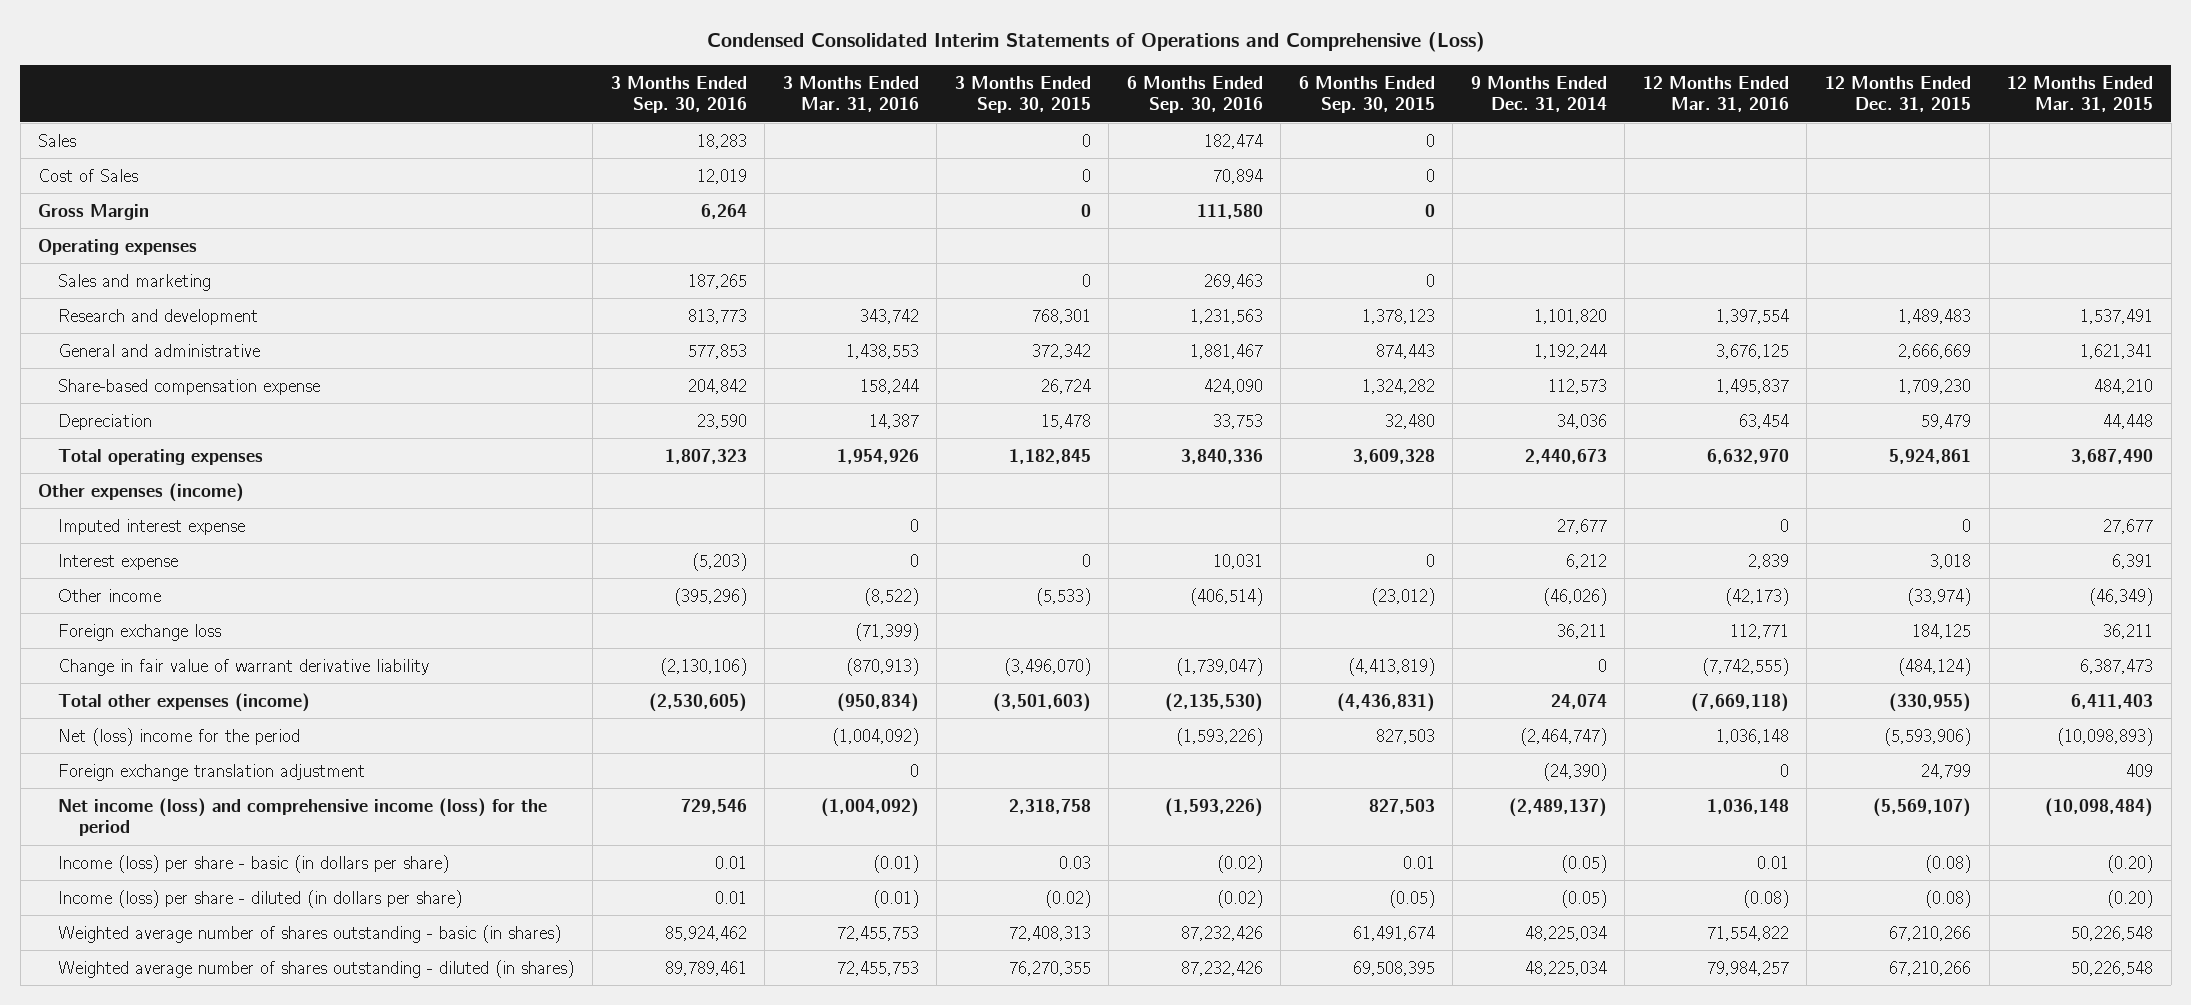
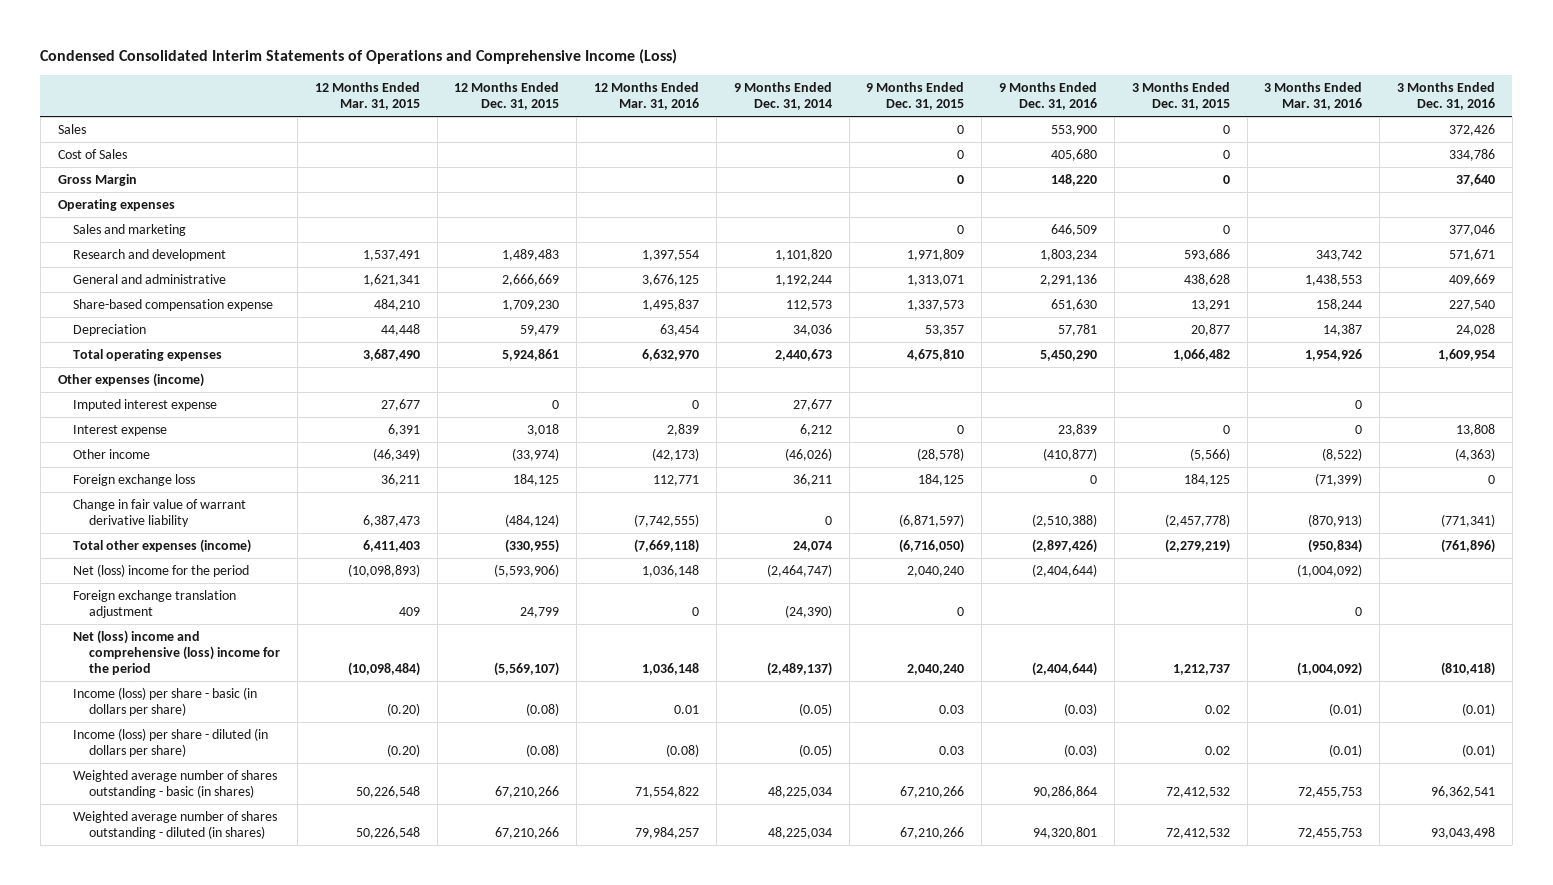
[706,32,1485,53] Condensed Consolidated Interim Statements of Operations and Comprehensive (Loss) -> [40,49,678,65] Condensed Consolidated Interim Statements of Operations and Comprehensive Income (Loss)
[610,75,747,113] 3 Months Ended Sep. 30, 2016 -> none
[954,75,1091,113] 3 Months Ended Sep. 30, 2015 -> none
[1126,75,1263,113] 6 Months Ended Sep. 30, 2016 -> none
[1298,75,1435,113] 6 Months Ended Sep. 30, 2015 -> none
none -> [866,82,965,110] 9 Months Ended Dec. 31, 2015
none -> [999,82,1098,110] 9 Months Ended Dec. 31, 2016
none -> [1131,82,1230,110] 3 Months Ended Dec. 31, 2015
none -> [1397,82,1496,110] 3 Months Ended Dec. 31, 2016
[58,797,548,837] Net income (loss) and comprehensive income (loss) for the period -> [73,630,281,675] Net (loss) income and comprehensive (loss) income for the period

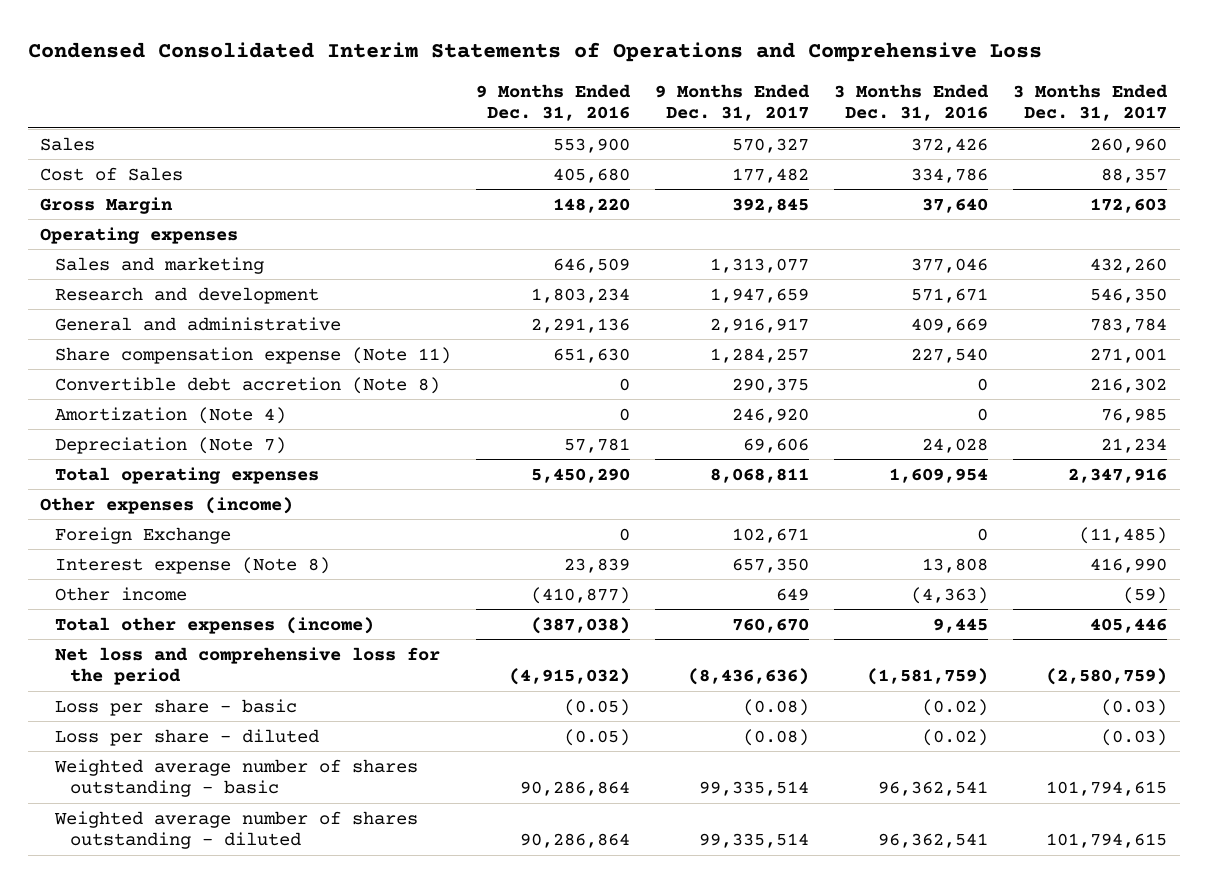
[40,49,678,65] Condensed Consolidated Interim Statements of Operations and Comprehensive Income (Loss) -> [27,41,1042,62] Condensed Consolidated Interim Statements of Operations and Comprehensive Loss
[314,82,420,110] 12 Months Ended Mar. 31, 2015 -> none
[454,82,560,110] 12 Months Ended Dec. 31, 2015 -> none
[594,82,700,110] 12 Months Ended Mar. 31, 2016 -> none
[733,82,832,110] 9 Months Ended Dec. 31, 2014 -> none
[866,82,965,110] 9 Months Ended Dec. 31, 2015 -> none
[1131,82,1230,110] 3 Months Ended Dec. 31, 2015 -> none
[1264,82,1363,110] 3 Months Ended Mar. 31, 2016 -> none
none -> [655,83,811,122] 9 Months Ended Dec. 31, 2017
none -> [1013,83,1169,122] 3 Months Ended Dec. 31, 2017
[73,299,274,312] Share-based compensation expense -> [55,346,452,364] Share compensation expense (Note 11)
none -> [55,376,441,394] Convertible debt accretion (Note 8)
none -> [55,406,287,424] Amortization (Note 4)
[73,324,147,337] Depreciation -> [55,436,287,454] Depreciation (Note 7)
[73,399,218,412] Imputed interest expense -> none
none -> [55,526,232,544] Foreign Exchange
[73,425,168,437] Interest expense -> [55,556,331,574] Interest expense (Note 8)
[73,474,196,487] Foreign exchange loss -> none
[73,499,247,527] Change in fair value of warrant derivative liability -> none
[73,564,250,578] Net (loss) income for the period -> none
[73,590,237,618] Foreign exchange translation adjustment -> none
[1032,539,1098,554] (2,897,426) -> [531,616,631,634] (387,038)
[1441,539,1496,554] (761,896) -> [933,617,989,633] 9,445
[73,630,281,675] Net (loss) income and comprehensive (loss) income for the period -> [55,646,441,686] Net loss and comprehensive loss for the period
[1032,661,1098,676] (2,404,644) -> [509,668,631,686] (4,915,032)
[1441,661,1496,676] (810,418) -> [867,668,989,686] (1,581,759)
[73,687,258,716] Income (loss) per share - basic (in dollars per share) -> [55,698,298,716] Loss per share - basic
[1064,702,1098,716] (0.03) -> [564,698,631,716] (0.05)
[1462,702,1496,716] (0.01) -> [922,698,989,716] (0.02)
[73,728,269,757] Income (loss) per share - diluted (in dollars per share) -> [55,728,320,746] Loss per share - diluted
[1064,743,1098,757] (0.03) -> [564,728,631,746] (0.05)
[1462,743,1496,757] (0.01) -> [922,728,989,746] (0.02)
[73,770,278,798] Weighted average number of shares outstanding - basic (in shares) -> [54,758,419,798] Weighted average number of shares outstanding - basic
[73,811,278,839] Weighted average number of shares outstanding - diluted (in shares) -> [54,810,419,850] Weighted average number of shares outstanding - diluted
[1033,826,1098,839] 94,320,801 -> [520,833,631,849] 90,286,864
[1431,826,1496,839] 93,043,498 -> [878,833,989,849] 96,362,541

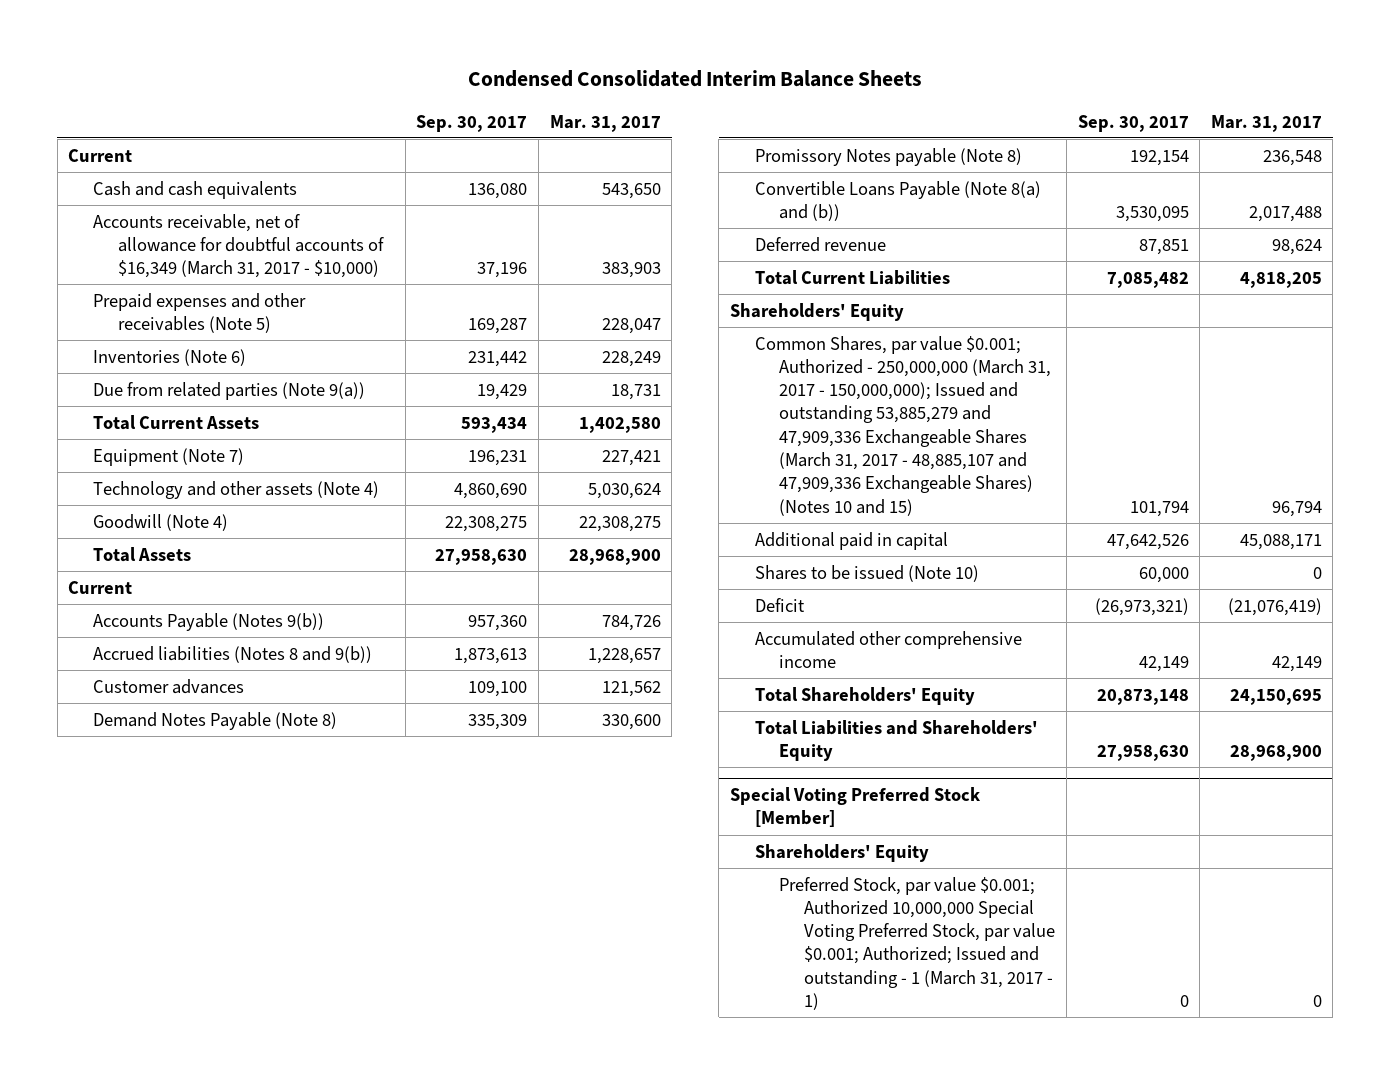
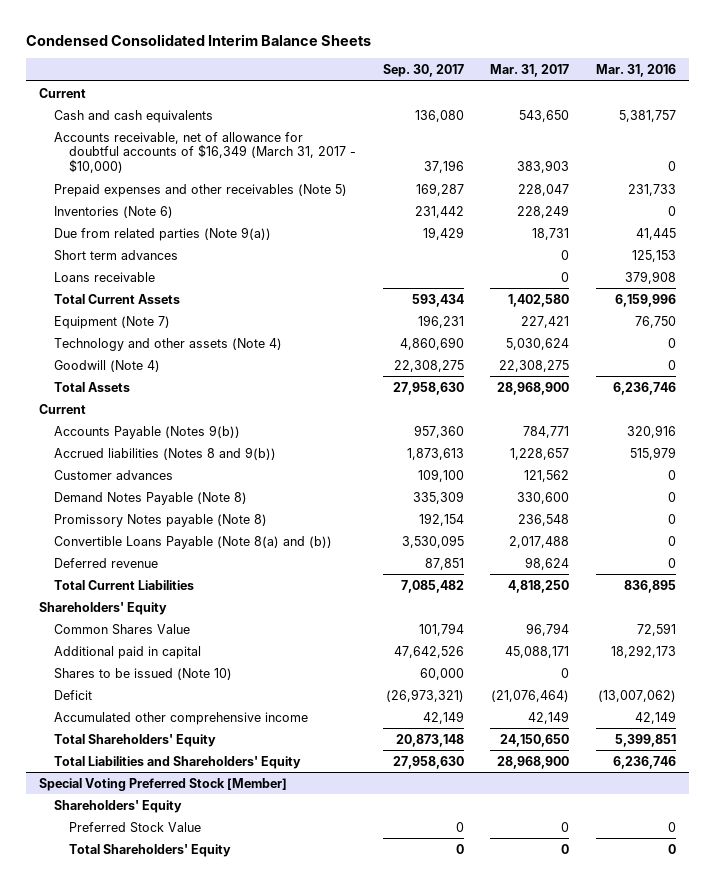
none -> [595,64,676,78] Mar. 31, 2016
none -> [54,249,179,261] Short term advances
none -> [54,271,156,282] Loans receivable
[601,614,661,631] 784,726 -> [523,425,570,438] 784,771
[1239,271,1322,288] 4,818,205 -> [508,579,570,593] 4,818,250
[754,335,1052,516] Common Shares, par value $0.001; Authorized - 250,000,000 (March 31, 2017 - 150,000,000); Issued and outstanding 53,885,279 and 47,909,336 Exchangeable Shares (March 31, 2017 - 48,885,107 and 47,909,336 Exchangeable Shares) (Notes 10 and 15) -> [54,623,191,635] Common Shares Value
[1227,597,1322,616] (21,076,419) -> [491,689,570,702] (21,076,464)
[1229,688,1322,705] 24,150,695 -> [500,733,570,747] 24,150,650
[779,876,1056,1011] Preferred Stock, par value $0.001; Authorized 10,000,000 Special Voting Preferred Stock, par value $0.001; Authorized; Issued and outstanding - 1 (March 31, 2017 - 1) -> [69,821,202,833] Preferred Stock Value
none -> [69,843,232,857] Total Shareholders' Equity

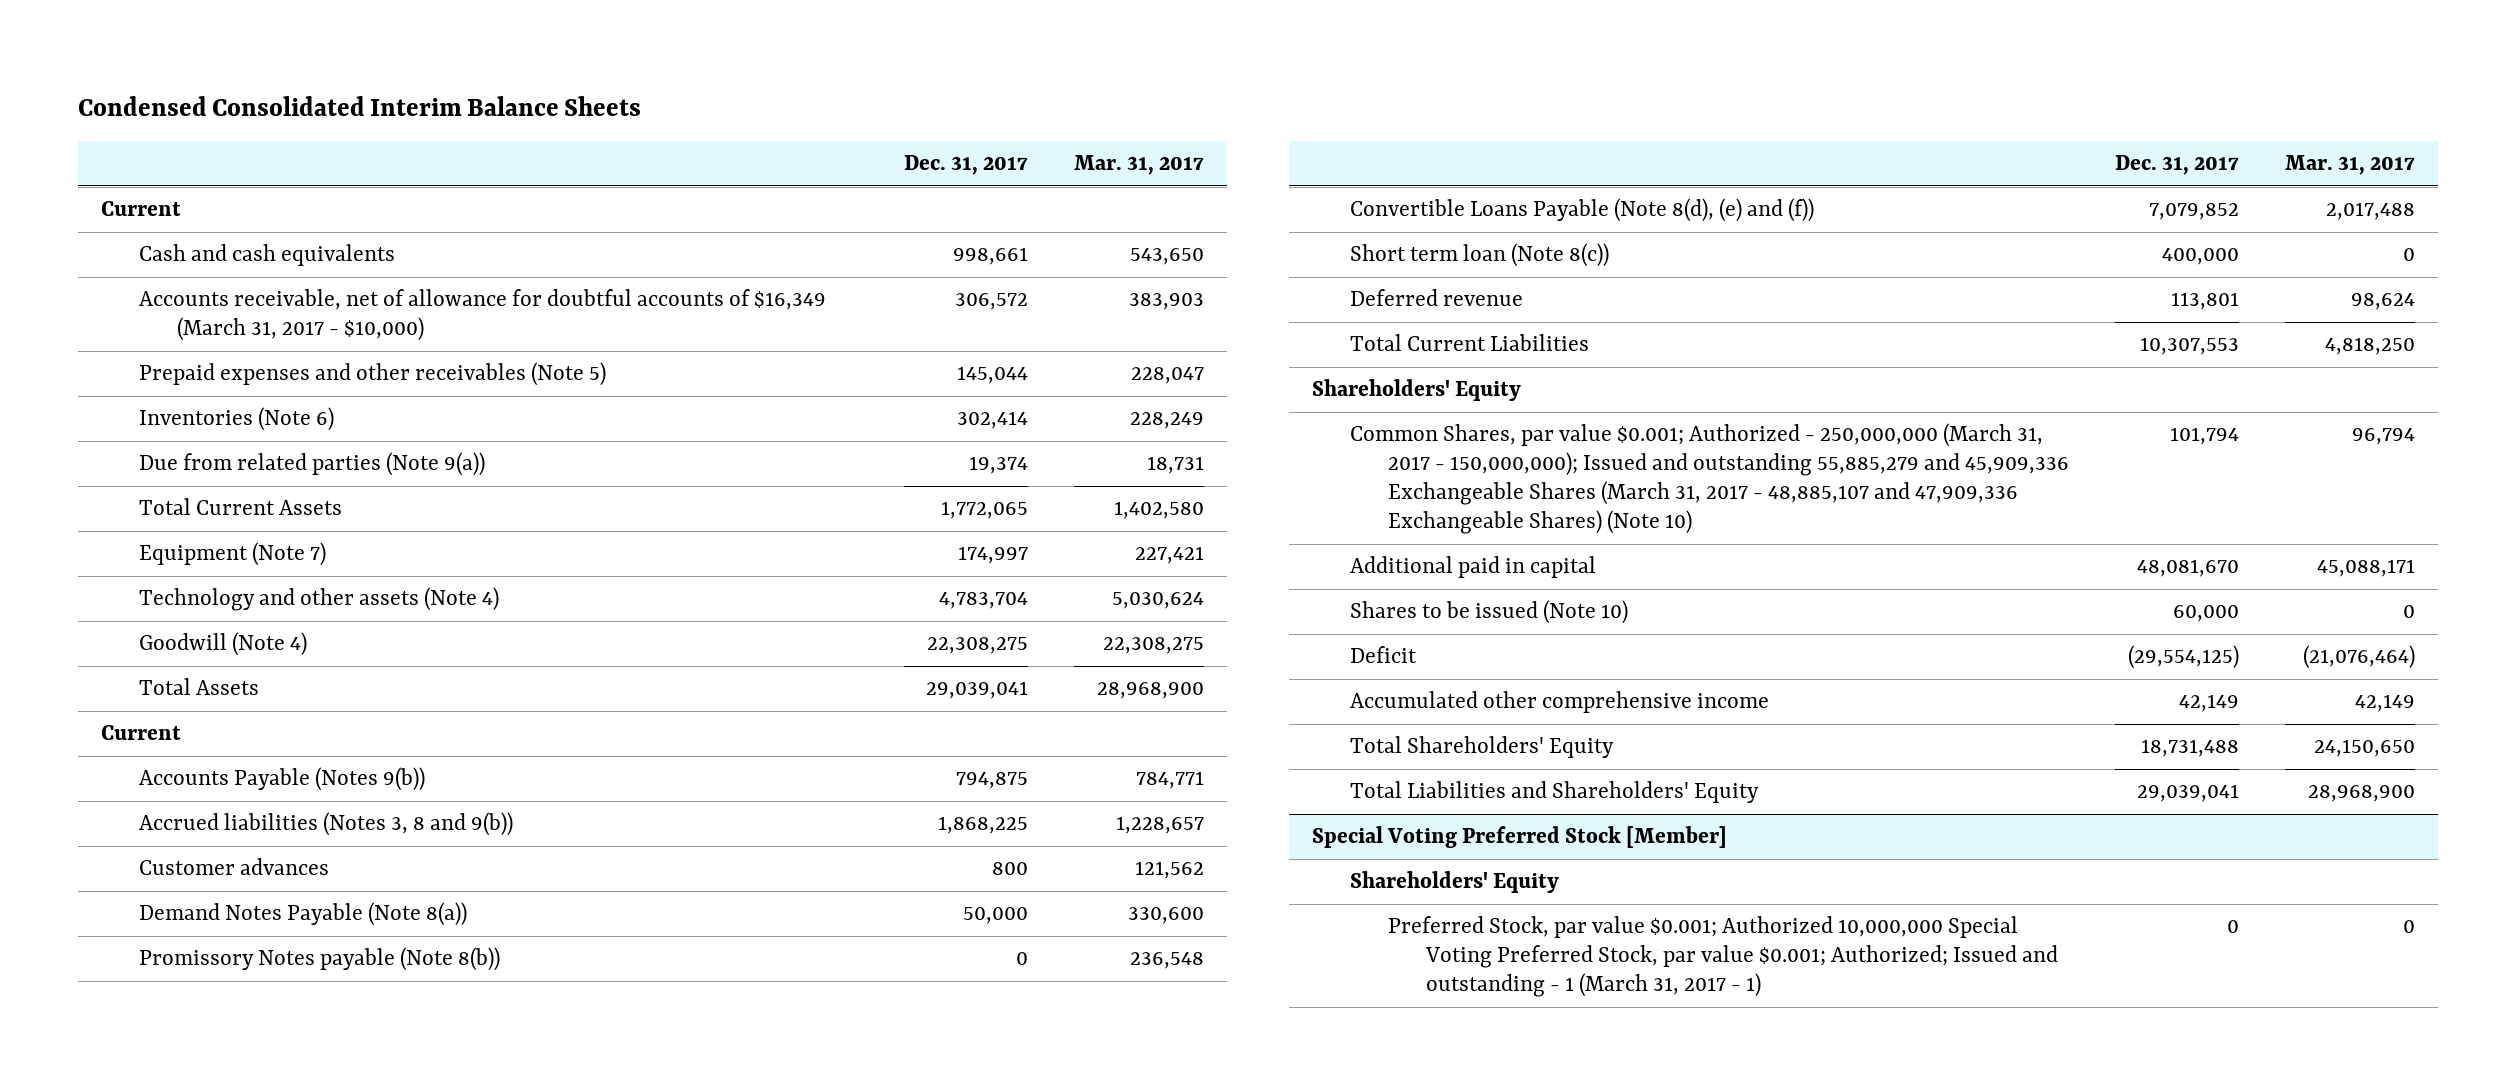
[382,64,464,78] Sep. 30, 2017 -> none
[595,64,676,78] Mar. 31, 2016 -> none
none -> [904,155,1029,176] Dec. 31, 2017
[54,249,179,261] Short term advances -> none
[54,271,156,282] Loans receivable -> none
[54,446,277,460] Accrued liabilities (Notes 8 and 9(b)) -> [139,812,514,837] Accrued liabilities (Notes 3, 8 and 9(b))
[54,491,248,505] Demand Notes Payable (Note 8) -> [139,902,468,927] Demand Notes Payable (Note 8(a))
[54,513,268,527] Promissory Notes payable (Note 8) -> [139,947,501,972] Promissory Notes payable (Note 8(b))
[54,535,333,549] Convertible Loans Payable (Note 8(a) and (b)) -> [1349,198,1814,223] Convertible Loans Payable (Note 8(d), (e) and (f))
none -> [1349,243,1609,268] Short term loan (Note 8(c))
[54,623,191,635] Common Shares Value -> [1349,423,2069,535] Common Shares, par value $0.001; Authorized - 250,000,000 (March 31, 2017 - 150,000,000); Issued and outstanding 55,885,279 and 45,909,336 Exchangeable Shares (March 31, 2017 - 48,885,107 and 47,909,336 Exchangeable Shares) (Note 10)
[69,843,232,857] Total Shareholders' Equity -> none
[69,821,202,833] Preferred Stock Value -> [1387,916,2058,998] Preferred Stock, par value $0.001; Authorized 10,000,000 Special Voting Preferred Stock, par value $0.001; Authorized; Issued and outstanding - 1 (March 31, 2017 - 1)

